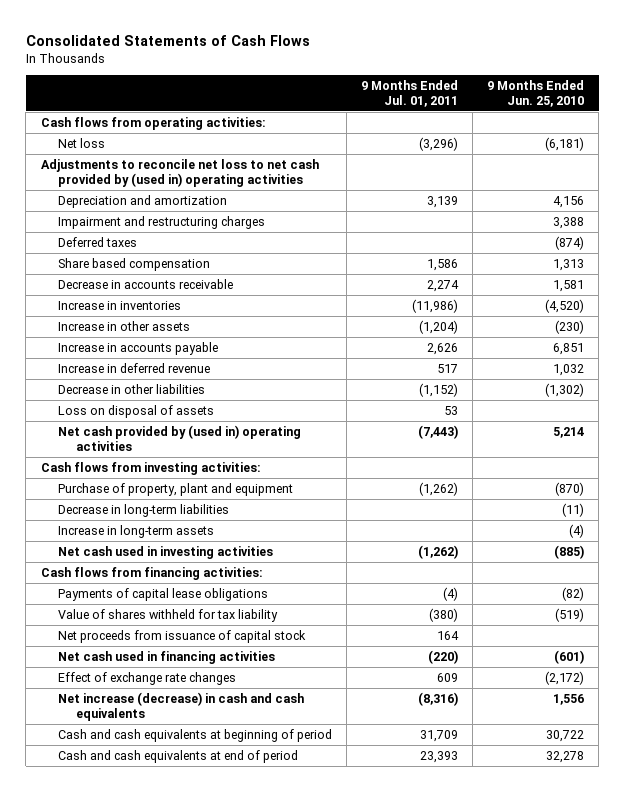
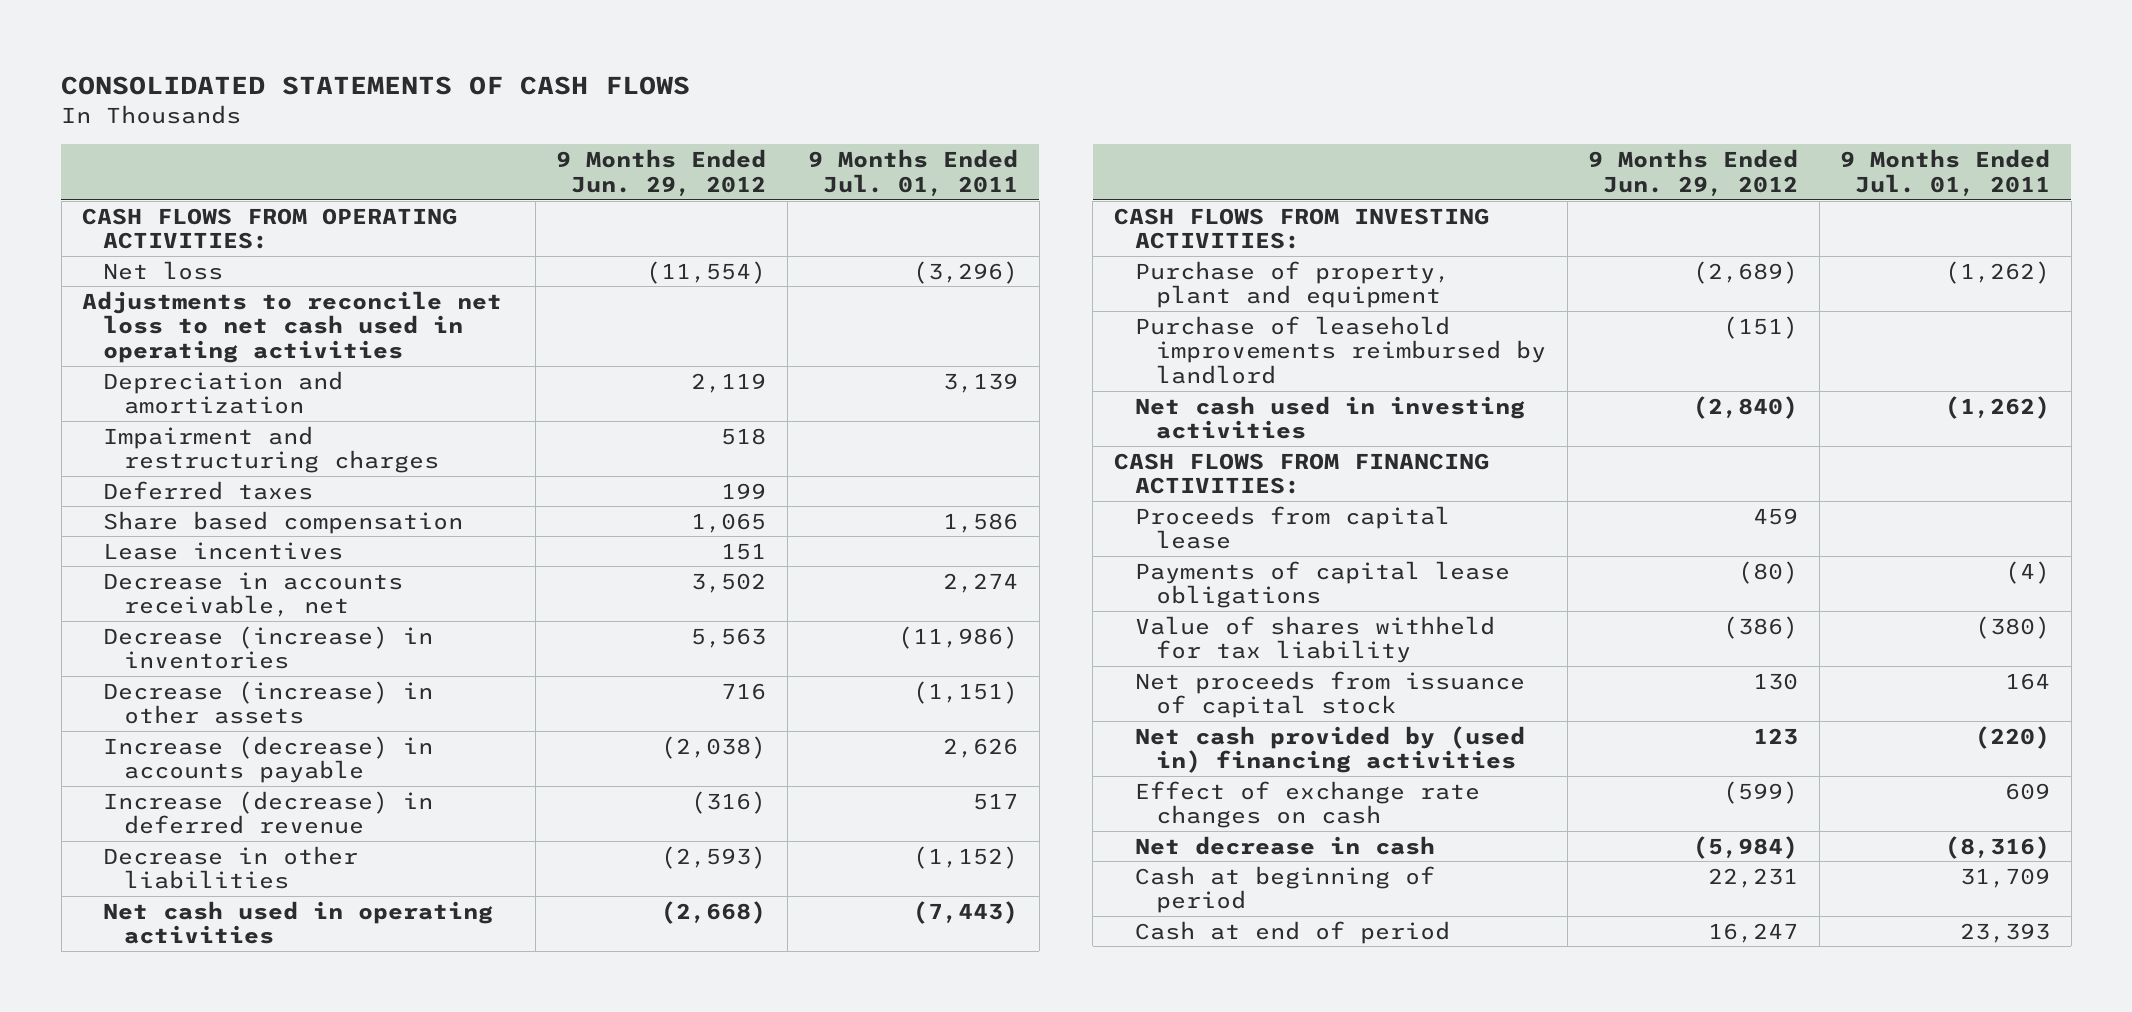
[25,34,310,46] Consolidated Statements of Cash Flows -> [61,76,691,96] CONSOLIDATED STATEMENTS OF CASH FLOWS
[487,79,585,108] 9 Months Ended Jun. 25, 2010 -> none
none -> [556,149,767,196] 9 Months Ended Jun. 29, 2012
[40,116,266,130] Cash flows from operating activities: -> [82,207,458,250] CASH FLOWS FROM OPERATING ACTIVITIES:
[40,158,319,187] Adjustments to reconcile net loss to net cash provided by (used in) operating activities -> [82,290,503,364] Adjustments to reconcile net loss to net cash used in operating activities
none -> [103,541,344,560] Lease incentives
[58,278,234,289] Decrease in accounts receivable -> [103,571,404,618] Decrease in accounts receivable, net
[58,300,182,310] Increase in inventories -> [103,625,434,670] Decrease (increase) in inventories
[58,320,191,331] Increase in other assets -> [103,680,434,725] Decrease (increase) in other assets
[419,319,459,334] (1,204) -> [913,680,1019,704] (1,151)
[58,341,219,355] Increase in accounts payable -> [103,735,434,784] Increase (decrease) in accounts payable
[58,362,211,373] Increase in deferred revenue -> [103,790,434,835] Increase (decrease) in deferred revenue
[58,404,215,418] Loss on disposal of assets -> none
[58,424,302,451] Net cash provided by (used in) operating activities -> [103,900,494,945] Net cash used in operating activities
[40,461,261,475] Cash flows from investing activities: -> [1113,207,1489,250] CASH FLOWS FROM INVESTING ACTIVITIES:
[58,503,230,517] Decrease in long-term liabilities -> none
[58,524,215,538] Increase in long-term assets -> none
none -> [1135,315,1547,385] Purchase of leasehold improvements reimbursed by landlord
[40,566,263,580] Cash flows from financing activities: -> [1113,452,1489,495] CASH FLOWS FROM FINANCING ACTIVITIES:
none -> [1135,505,1451,550] Proceeds from capital lease
[58,650,276,664] Net cash used in financing activities -> [1135,725,1526,774] Net cash provided by (used in) financing activities
[58,671,237,685] Effect of exchange rate changes -> [1135,780,1481,829] Effect of exchange rate changes on cash
[58,691,305,721] Net increase (decrease) in cash and cash equivalents -> [1135,835,1436,855] Net decrease in cash
[58,728,333,742] Cash and cash equivalents at beginning of period -> [1135,865,1436,914] Cash at beginning of period
[58,749,299,763] Cash and cash equivalents at end of period -> [1135,920,1451,944] Cash at end of period

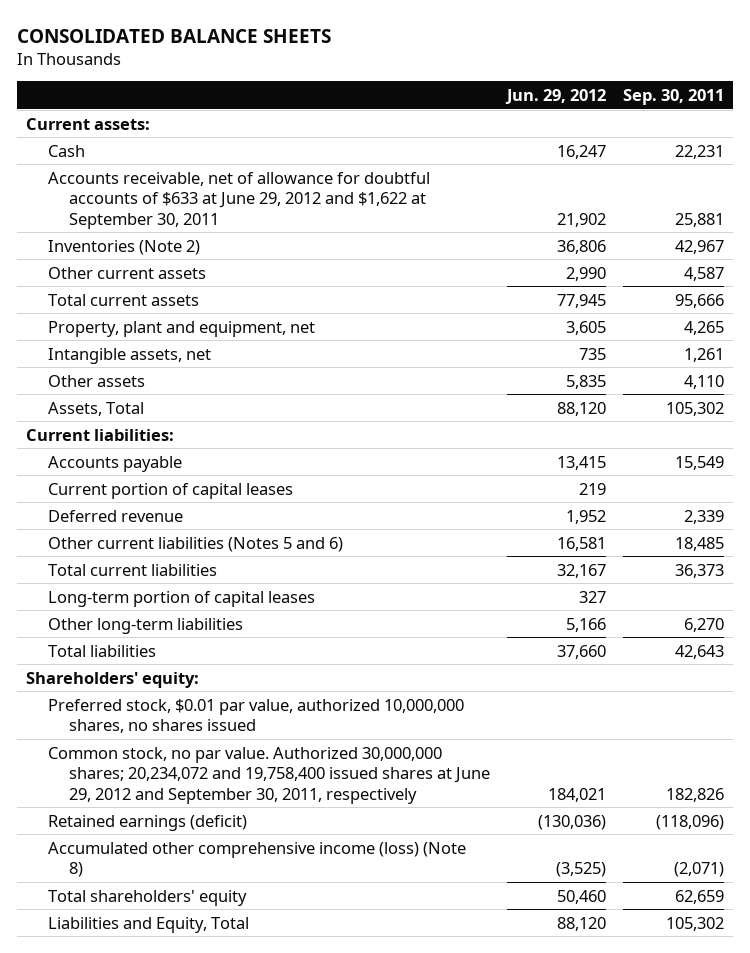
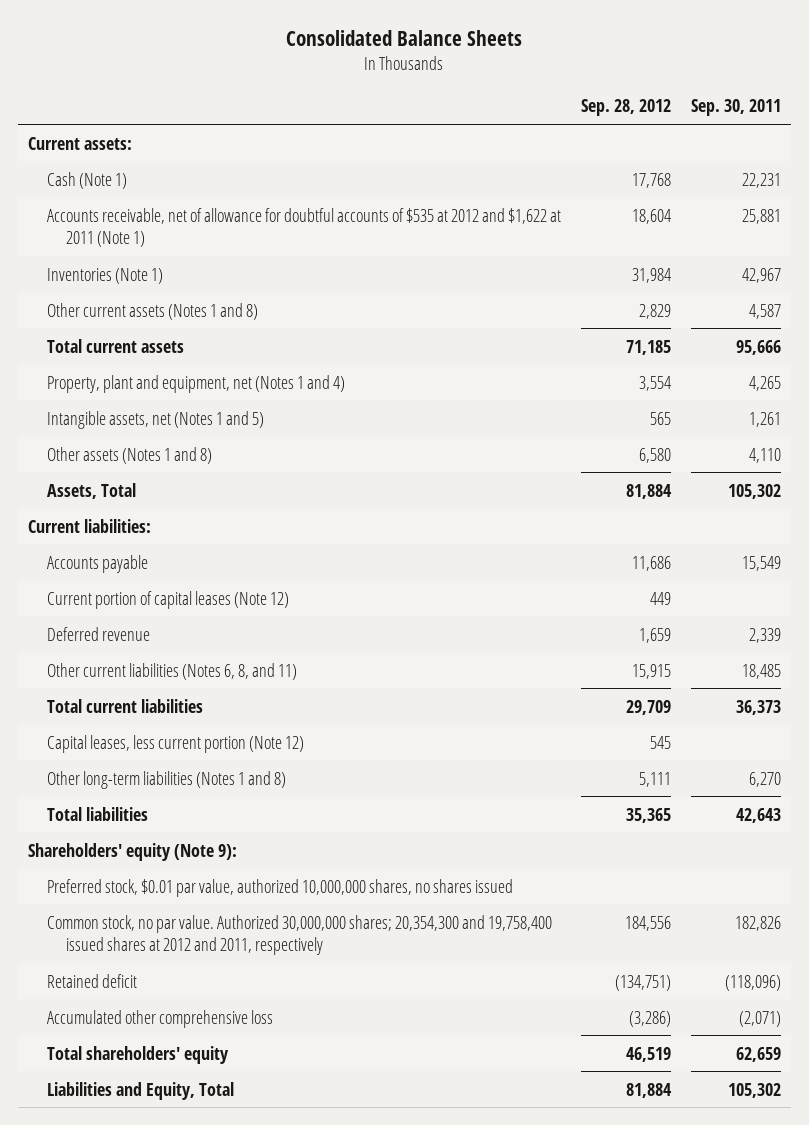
[17,28,332,43] CONSOLIDATED BALANCE SHEETS -> [286,29,523,46] Consolidated Balance Sheets
[505,88,607,104] Jun. 29, 2012 -> none
none -> [581,99,672,117] Sep. 28, 2012
[47,144,85,157] Cash -> [46,171,127,189] Cash (Note 1)
[47,171,430,229] Accounts receivable, net of allowance for doubtful accounts of $633 at June 29, 2012 and $1,622 at September 30, 2011 -> [46,207,561,247] Accounts receivable, net of allowance for doubtful accounts of $535 at 2012 and $1,622 at 2011 (Note 1)
[47,239,200,255] Inventories (Note 2) -> [46,267,163,284] Inventories (Note 1)
[47,266,206,279] Other current assets -> [46,302,258,320] Other current assets (Notes 1 and 8)
[47,320,315,337] Property, plant and equipment, net -> [46,374,345,393] Property, plant and equipment, net (Notes 1 and 4)
[47,347,211,364] Intangible assets, net -> [46,410,264,429] Intangible assets, net (Notes 1 and 5)
[47,374,145,387] Other assets -> [46,446,212,464] Other assets (Notes 1 and 8)
[47,482,293,499] Current portion of capital leases -> [46,590,289,609] Current portion of capital leases (Note 12)
[47,536,343,552] Other current liabilities (Notes 5 and 6) -> [46,662,297,680] Other current liabilities (Notes 6, 8, and 11)
[47,590,315,607] Long-term portion of capital leases -> [46,734,304,753] Capital leases, less current portion (Note 12)
[47,617,243,634] Other long-term liabilities -> [46,770,286,789] Other long-term liabilities (Notes 1 and 8)
[25,671,199,688] Shareholders' equity: -> [27,842,237,861] Shareholders' equity (Note 9):
[47,746,491,804] Common stock, no par value. Authorized 30,000,000 shares; 20,234,072 and 19,758,400 issued shares at June 29, 2012 and September 30, 2011, respectively -> [46,914,552,955] Common stock, no par value. Authorized 30,000,000 shares; 20,354,300 and 19,758,400 issued shares at 2012 and 2011, respectively
[47,814,247,831] Retained earnings (deficit) -> [46,973,137,988] Retained deficit
[47,841,466,878] Accumulated other comprehensive income (loss) (Note 8) -> [46,1009,273,1028] Accumulated other comprehensive loss

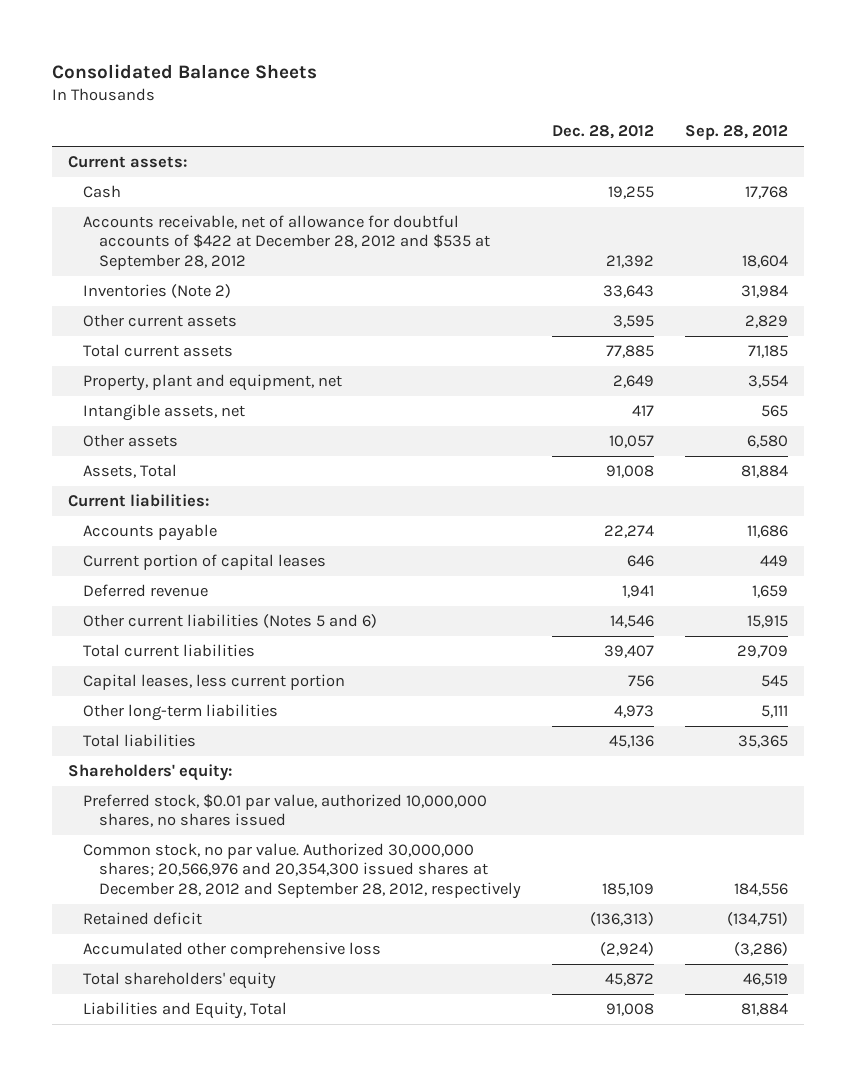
[691,99,782,117] Sep. 30, 2011 -> none
none -> [552,125,655,140] Dec. 28, 2012
[46,171,127,189] Cash (Note 1) -> [83,184,122,198] Cash
[46,207,561,247] Accounts receivable, net of allowance for doubtful accounts of $535 at 2012 and $1,622 at 2011 (Note 1) -> [83,214,491,270] Accounts receivable, net of allowance for doubtful accounts of $422 at December 28, 2012 and $535 at September 28, 2012
[46,267,163,284] Inventories (Note 1) -> [83,283,232,298] Inventories (Note 2)
[46,302,258,320] Other current assets (Notes 1 and 8) -> [83,313,238,327] Other current assets
[46,374,345,393] Property, plant and equipment, net (Notes 1 and 4) -> [83,373,343,391] Property, plant and equipment, net
[46,410,264,429] Intangible assets, net (Notes 1 and 5) -> [83,403,246,421] Intangible assets, net
[46,446,212,464] Other assets (Notes 1 and 8) -> [83,433,179,447] Other assets
[46,590,289,609] Current portion of capital leases (Note 12) -> [83,553,327,570] Current portion of capital leases
[46,662,297,680] Other current liabilities (Notes 6, 8, and 11) -> [83,613,378,628] Other current liabilities (Notes 5 and 6)
[46,734,304,753] Capital leases, less current portion (Note 12) -> [83,673,346,690] Capital leases, less current portion
[46,770,286,789] Other long-term liabilities (Notes 1 and 8) -> [83,703,279,721] Other long-term liabilities
[27,842,237,861] Shareholders' equity (Note 9): -> [67,763,232,781] Shareholders' equity:
[46,914,552,955] Common stock, no par value. Authorized 30,000,000 shares; 20,354,300 and 19,758,400 issued shares at 2012 and 2011, respectively -> [83,842,522,899] Common stock, no par value. Authorized 30,000,000 shares; 20,566,976 and 20,354,300 issued shares at December 28, 2012 and September 28, 2012, respectively

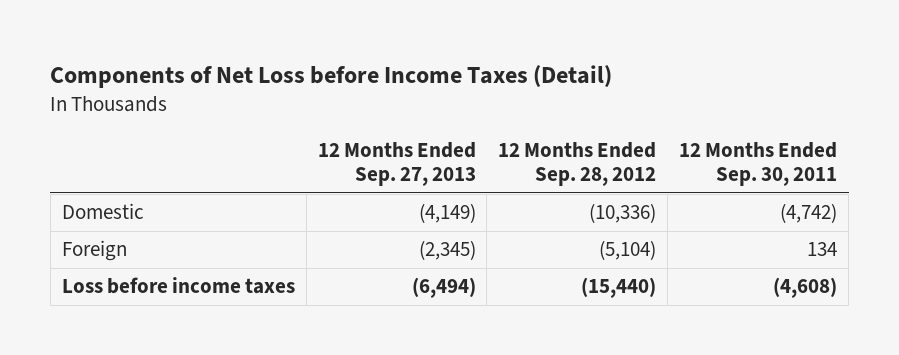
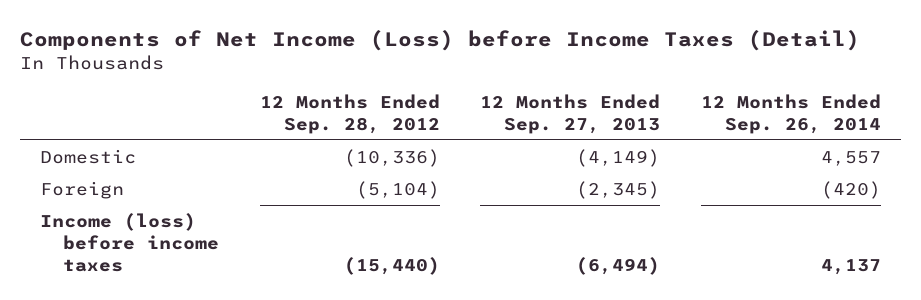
[50,64,613,88] Components of Net Loss before Income Taxes (Detail) -> [19,30,860,52] Components of Net Income (Loss) before Income Taxes (Detail)
[679,142,838,187] 12 Months Ended Sep. 30, 2011 -> none
none -> [700,94,881,135] 12 Months Ended Sep. 26, 2014
[61,277,295,295] Loss before income taxes -> [40,212,219,272] Income (loss) before income taxes

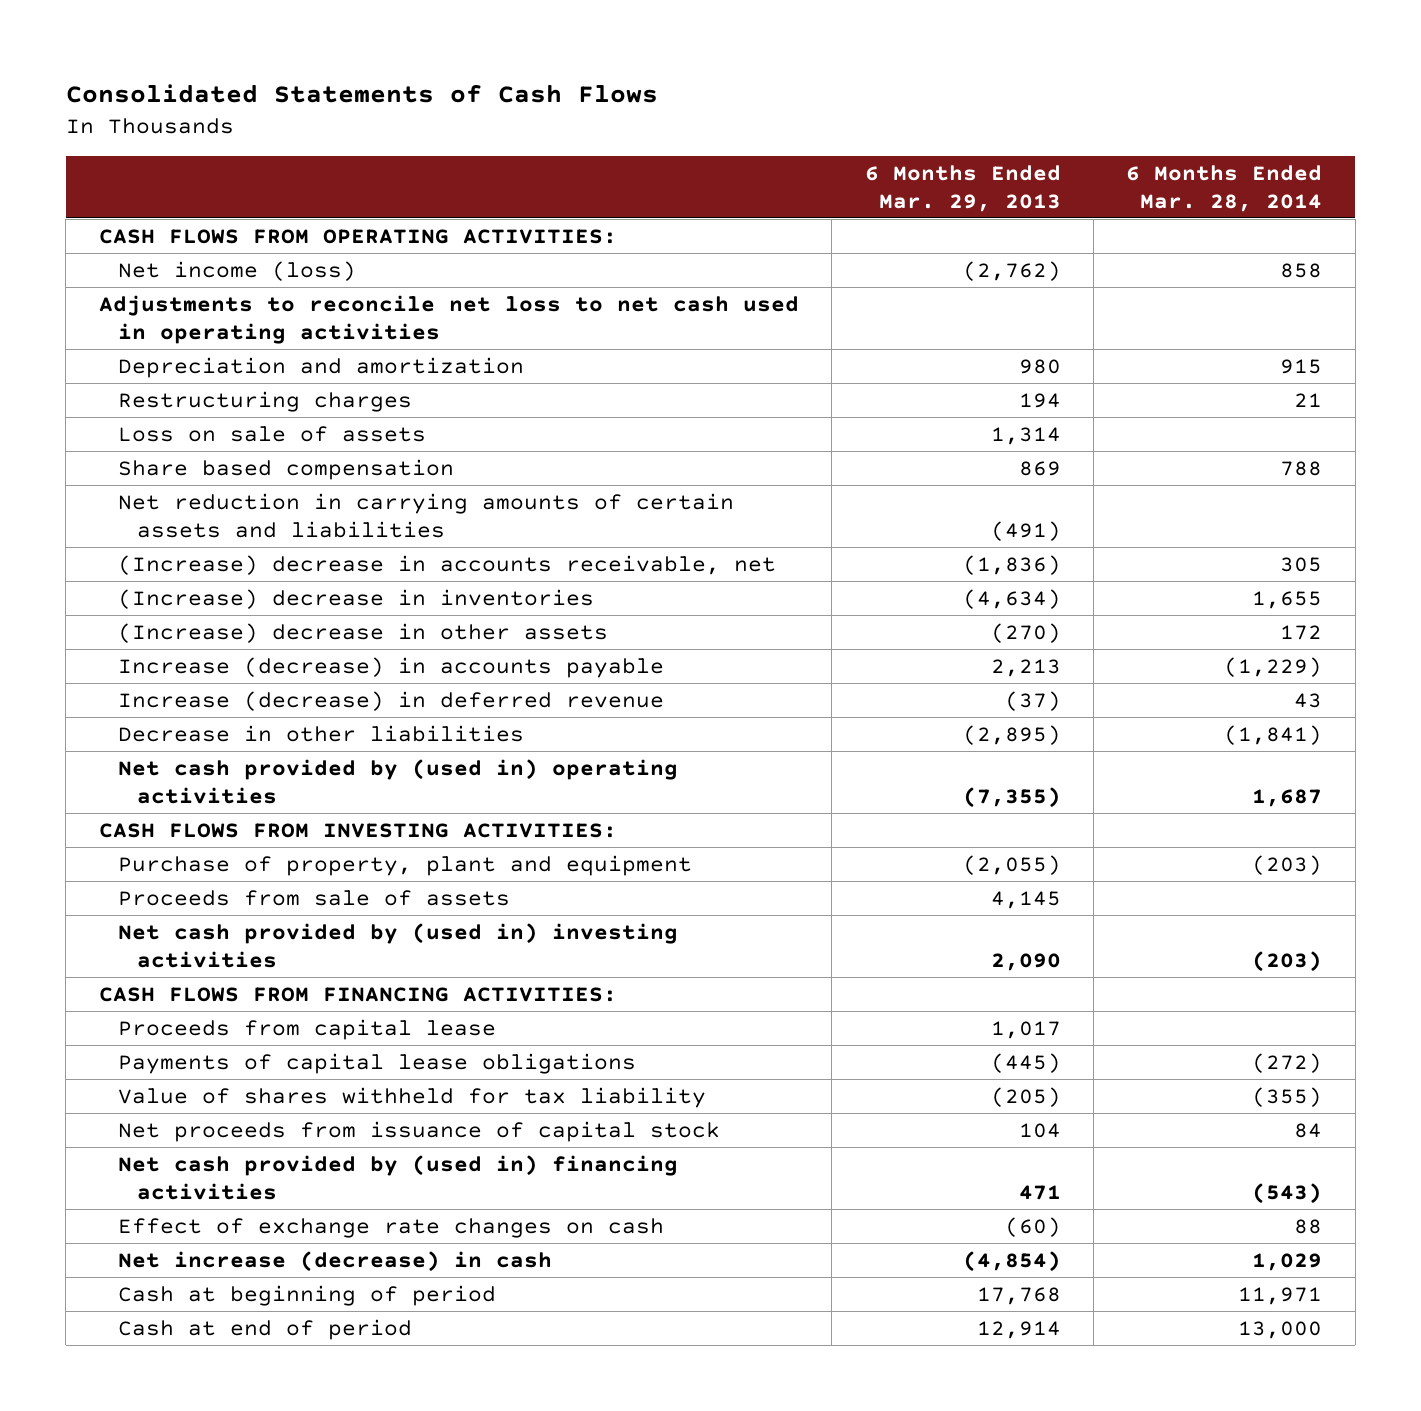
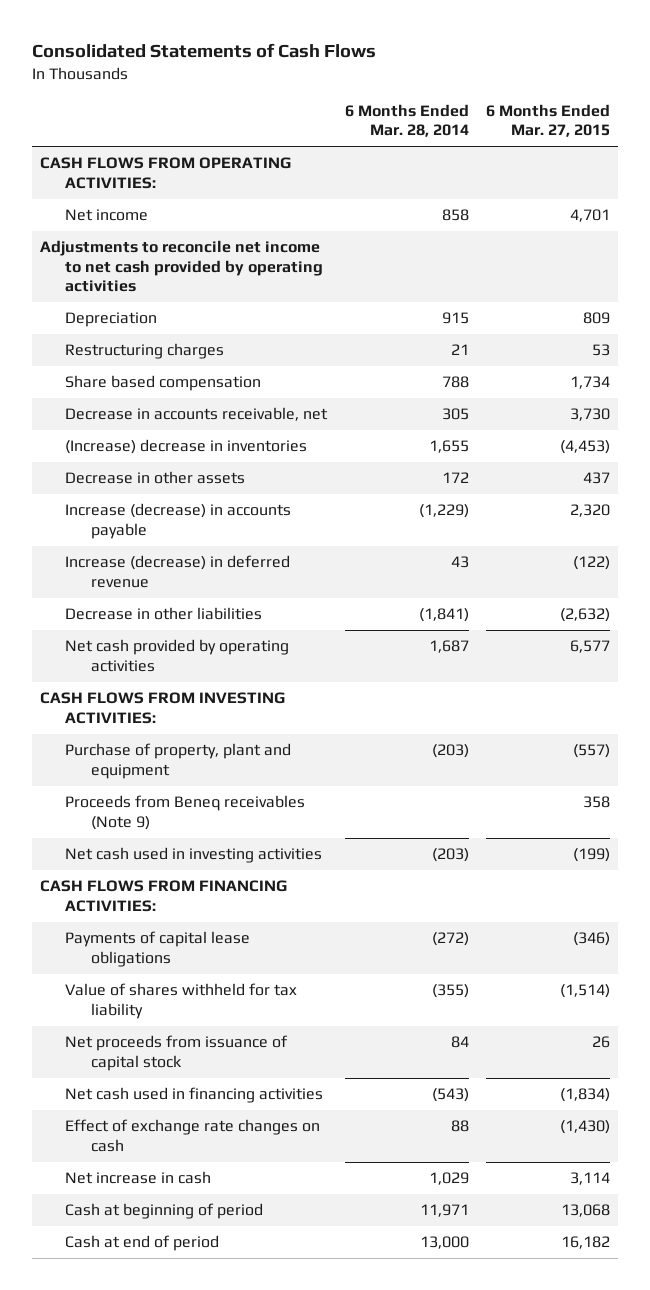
[864,164,1061,212] 6 Months Ended Mar. 29, 2013 -> none
none -> [485,104,610,138] 6 Months Ended Mar. 27, 2015
[118,260,357,281] Net income (loss) -> [65,209,149,222] Net income
[98,294,799,344] Adjustments to reconcile net loss to net cash used in operating activities -> [40,240,324,293] Adjustments to reconcile net income to net cash provided by operating activities
[118,356,525,378] Depreciation and amortization -> [65,312,158,328] Depreciation
[118,425,427,442] Loss on sale of assets -> none
[118,492,735,538] Net reduction in carrying amounts of certain assets and liabilities -> none
[118,554,777,575] (Increase) decrease in accounts receivable, net -> [65,407,329,422] Decrease in accounts receivable, net
[118,622,609,643] (Increase) decrease in other assets -> [65,471,246,485] Decrease in other assets
[118,758,679,804] Net cash provided by (used in) operating activities -> [65,639,290,672] Net cash provided by operating activities
[118,889,511,906] Proceeds from sale of assets -> none
none -> [65,795,306,830] Proceeds from Beneq receivables (Note 9)
[118,922,679,968] Net cash provided by (used in) investing activities -> [65,847,323,864] Net cash used in investing activities
[118,1018,497,1040] Proceeds from capital lease -> none
[118,1154,679,1200] Net cash provided by (used in) financing activities -> [65,1087,324,1104] Net cash used in financing activities
[118,1250,553,1272] Net increase (decrease) in cash -> [65,1171,212,1185] Net increase in cash

